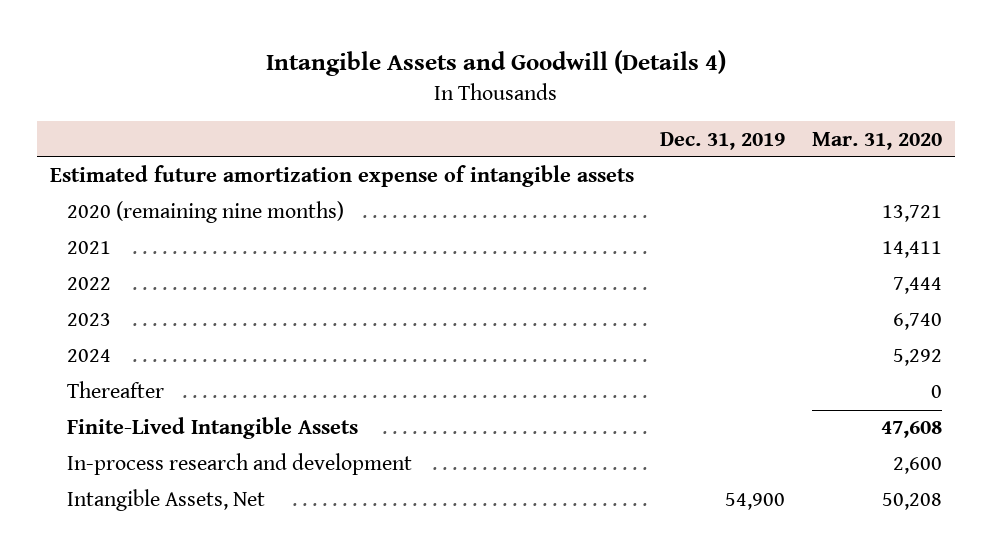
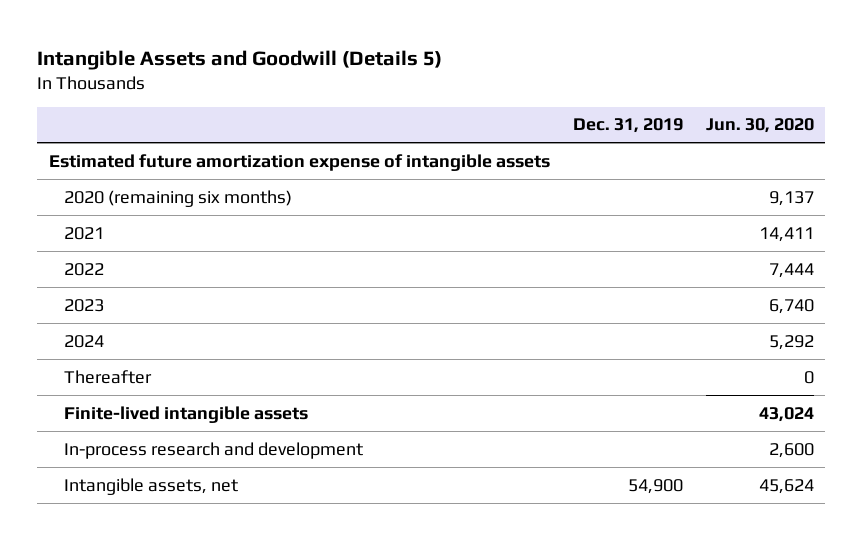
[265,50,726,77] Intangible Assets and Goodwill (Details 4) -> [37,49,443,70] Intangible Assets and Goodwill (Details 5)
[812,131,943,150] Mar. 31, 2020 -> none
none -> [705,118,814,134] Jun. 30, 2020
[66,201,344,224] 2020 (remaining nine months) -> [64,189,293,207] 2020 (remaining six months)
[66,417,358,440] Finite-Lived Intangible Assets -> [64,405,309,423] Finite-lived intangible assets
[66,489,265,512] Intangible Assets, Net -> [64,477,239,495] Intangible assets, net

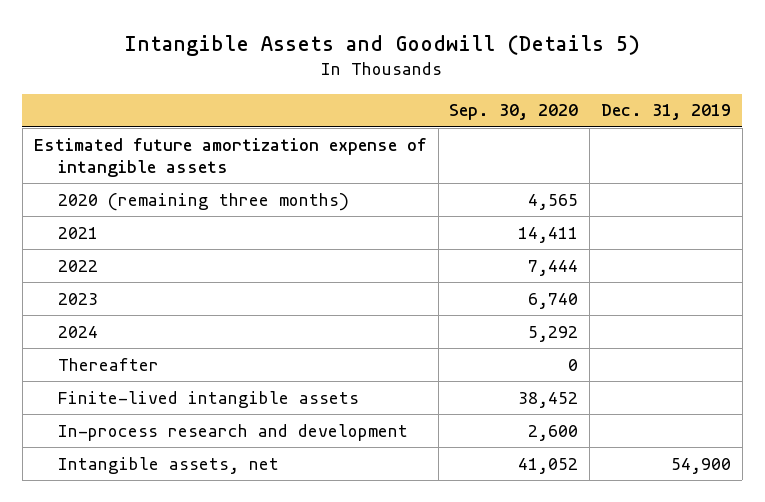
[705,118,814,134] Jun. 30, 2020 -> none
none -> [449,104,579,121] Sep. 30, 2020
[64,189,293,207] 2020 (remaining six months) -> [58,192,350,211] 2020 (remaining three months)

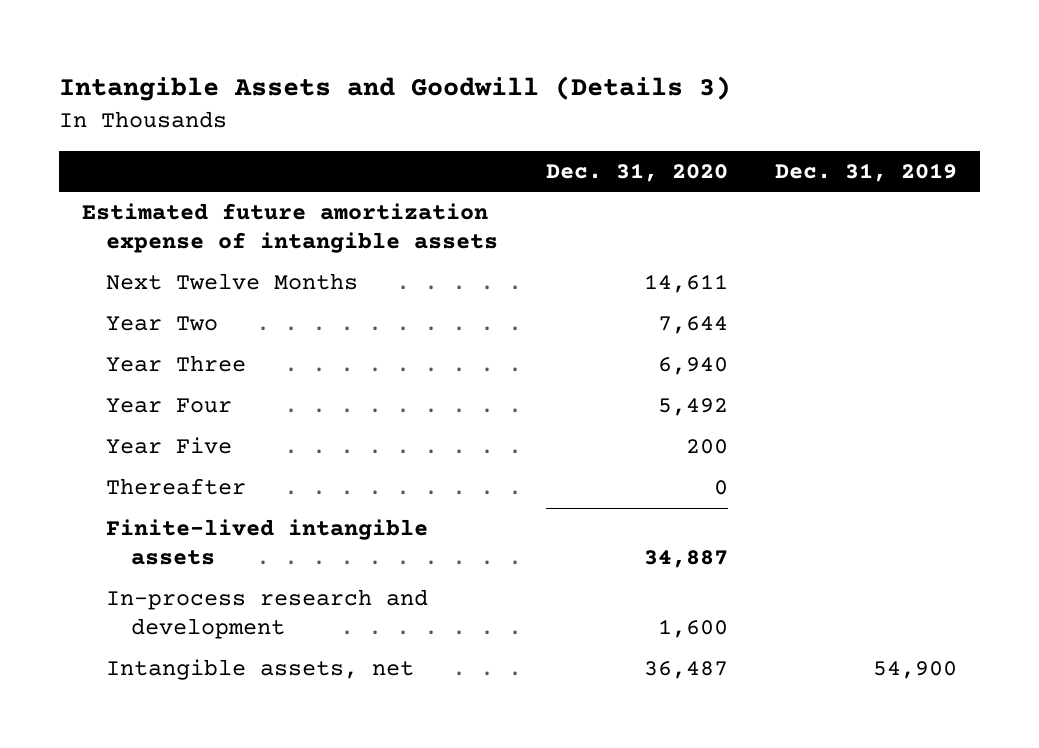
[124,34,641,56] Intangible Assets and Goodwill (Details 5) -> [58,76,731,102] Intangible Assets and Goodwill (Details 3)
[449,104,579,121] Sep. 30, 2020 -> none
none -> [545,162,728,182] Dec. 31, 2020
[58,192,350,211] 2020 (remaining three months) -> none
[58,226,99,239] 2021 -> [106,273,359,291] Next Twelve Months
[58,259,99,272] 2022 -> [106,316,219,332] Year Two
[58,292,99,305] 2023 -> [106,355,247,373] Year Three
[58,325,99,338] 2024 -> [106,398,233,414] Year Four
none -> [106,437,233,455] Year Five

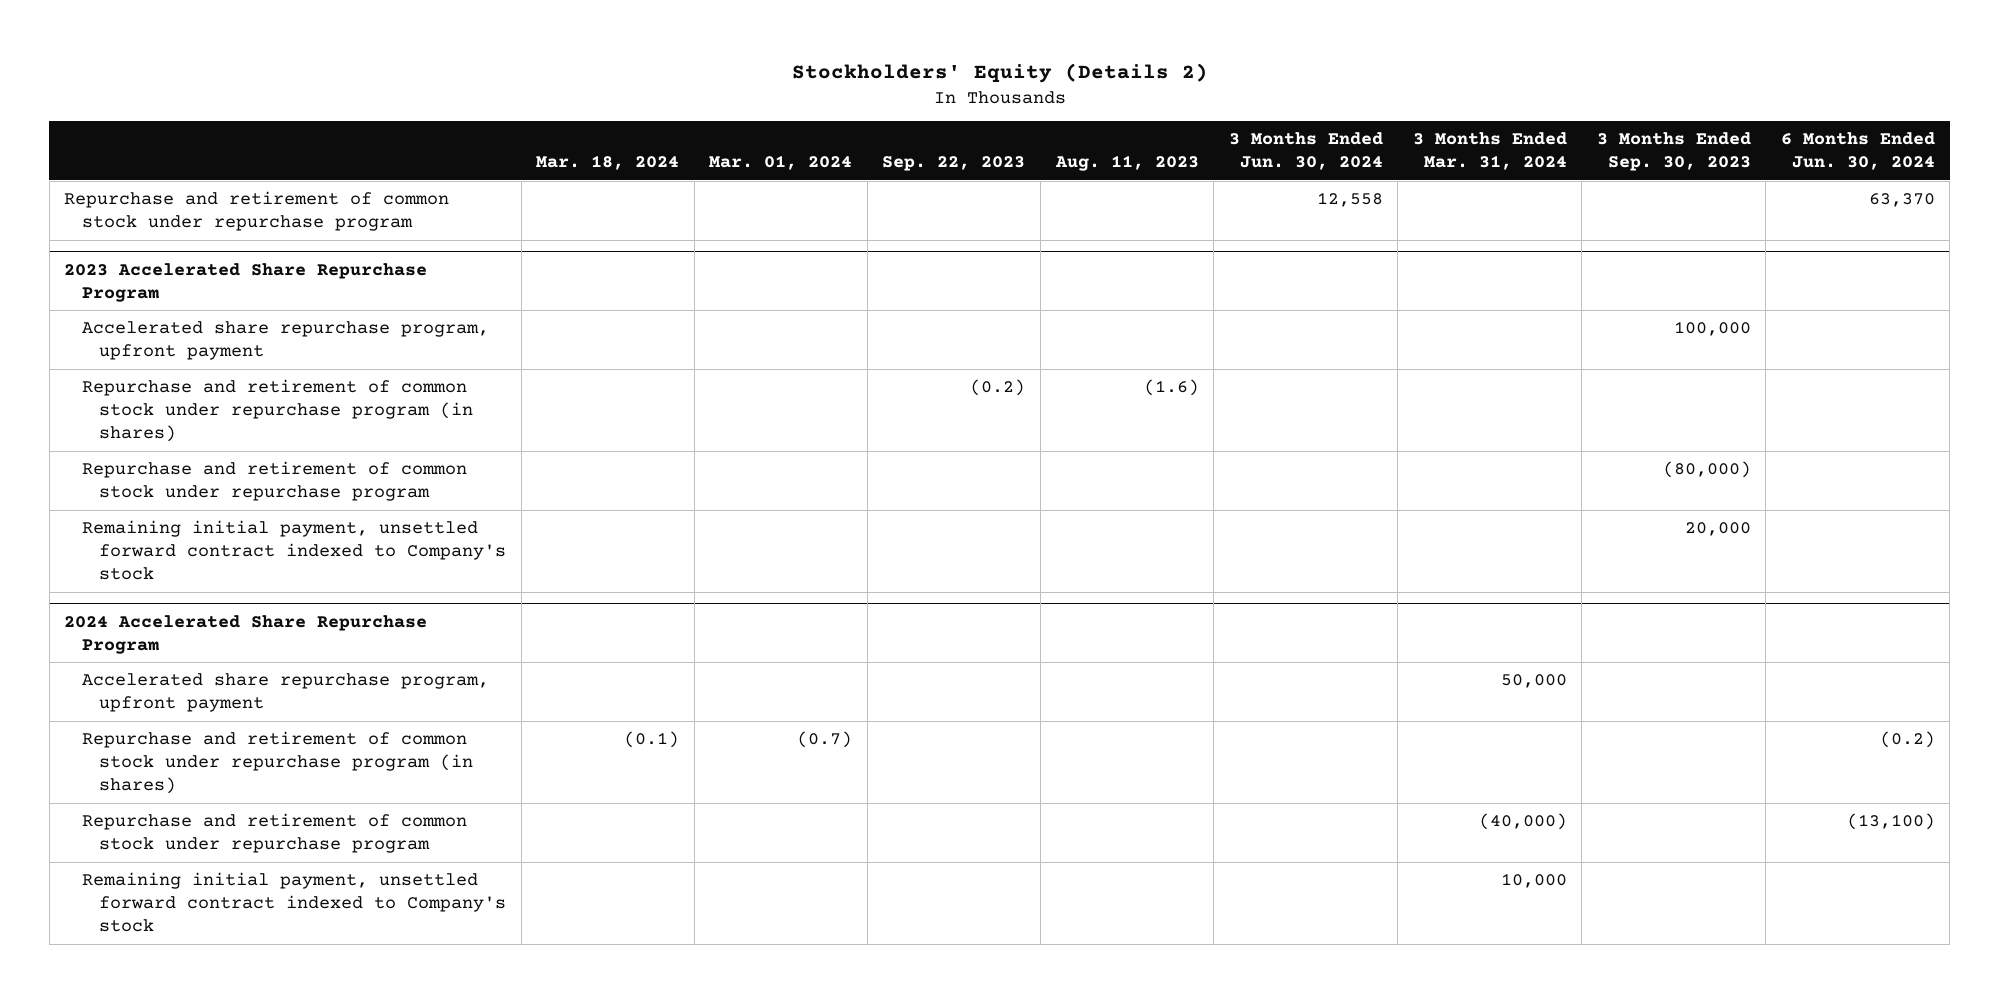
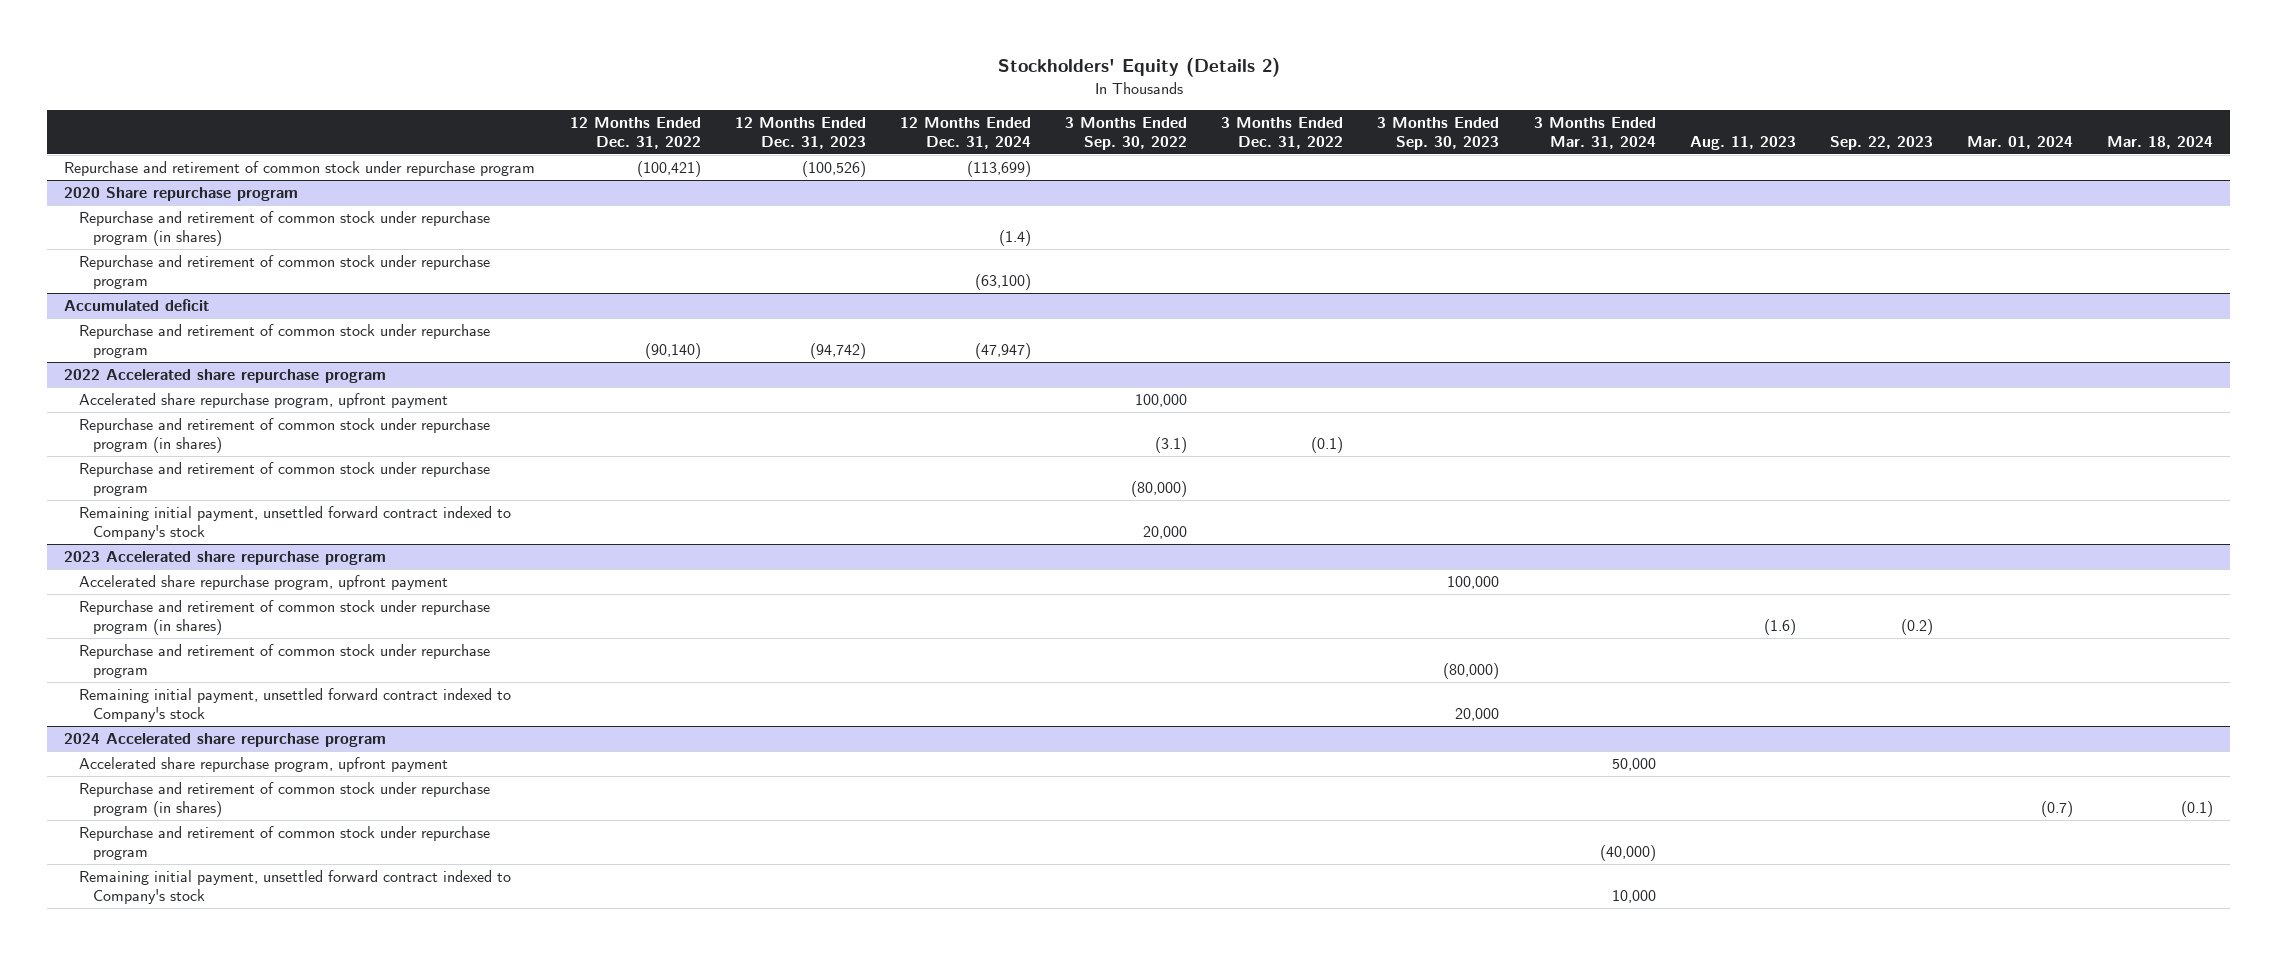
[1228,132,1383,171] 3 Months Ended Jun. 30, 2024 -> none
[1780,132,1935,171] 6 Months Ended Jun. 30, 2024 -> none
none -> [569,117,701,150] 12 Months Ended Dec. 31, 2022
none -> [734,117,866,150] 12 Months Ended Dec. 31, 2023
none -> [899,117,1031,150] 12 Months Ended Dec. 31, 2024
none -> [1065,117,1188,151] 3 Months Ended Sep. 30, 2022
none -> [1221,117,1344,150] 3 Months Ended Dec. 31, 2022
none -> [64,186,299,201] 2020 Share repurchase program
none -> [78,210,490,246] Repurchase and retirement of common stock under repurchase program (in shares)
none -> [78,254,490,289] Repurchase and retirement of common stock under repurchase program
none -> [64,298,210,311] Accumulated deficit
none -> [78,323,490,358] Repurchase and retirement of common stock under repurchase program
none -> [64,368,387,383] 2022 Accelerated share repurchase program
none -> [78,392,448,408] Accelerated share repurchase program, upfront payment
none -> [78,417,490,453] Repurchase and retirement of common stock under repurchase program (in shares)
none -> [78,461,490,496] Repurchase and retirement of common stock under repurchase program
none -> [78,505,511,540] Remaining initial payment, unsettled forward contract indexed to Company's stock
[64,262,428,302] 2023 Accelerated Share Repurchase Program -> [64,550,387,565] 2023 Accelerated share repurchase program
[64,614,428,654] 2024 Accelerated Share Repurchase Program -> [64,732,387,747] 2024 Accelerated share repurchase program

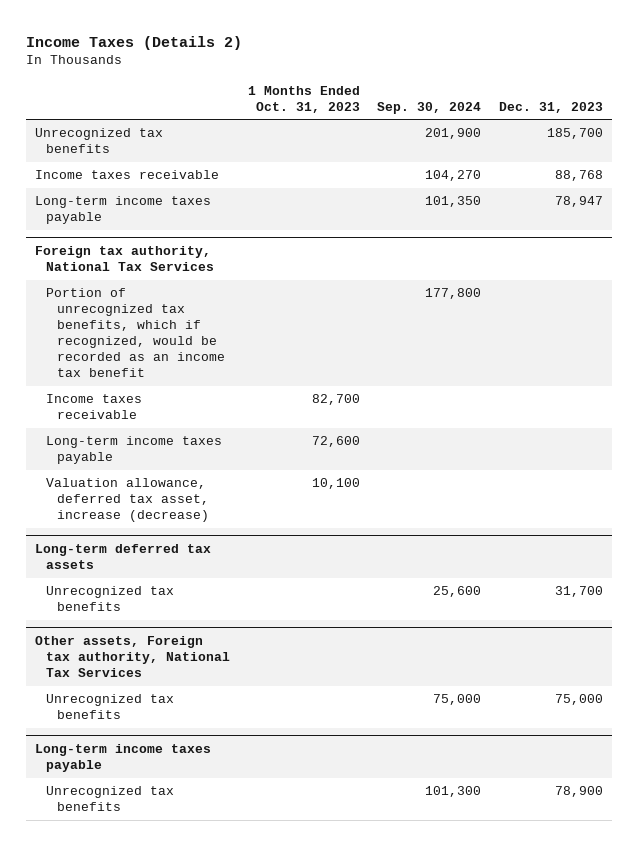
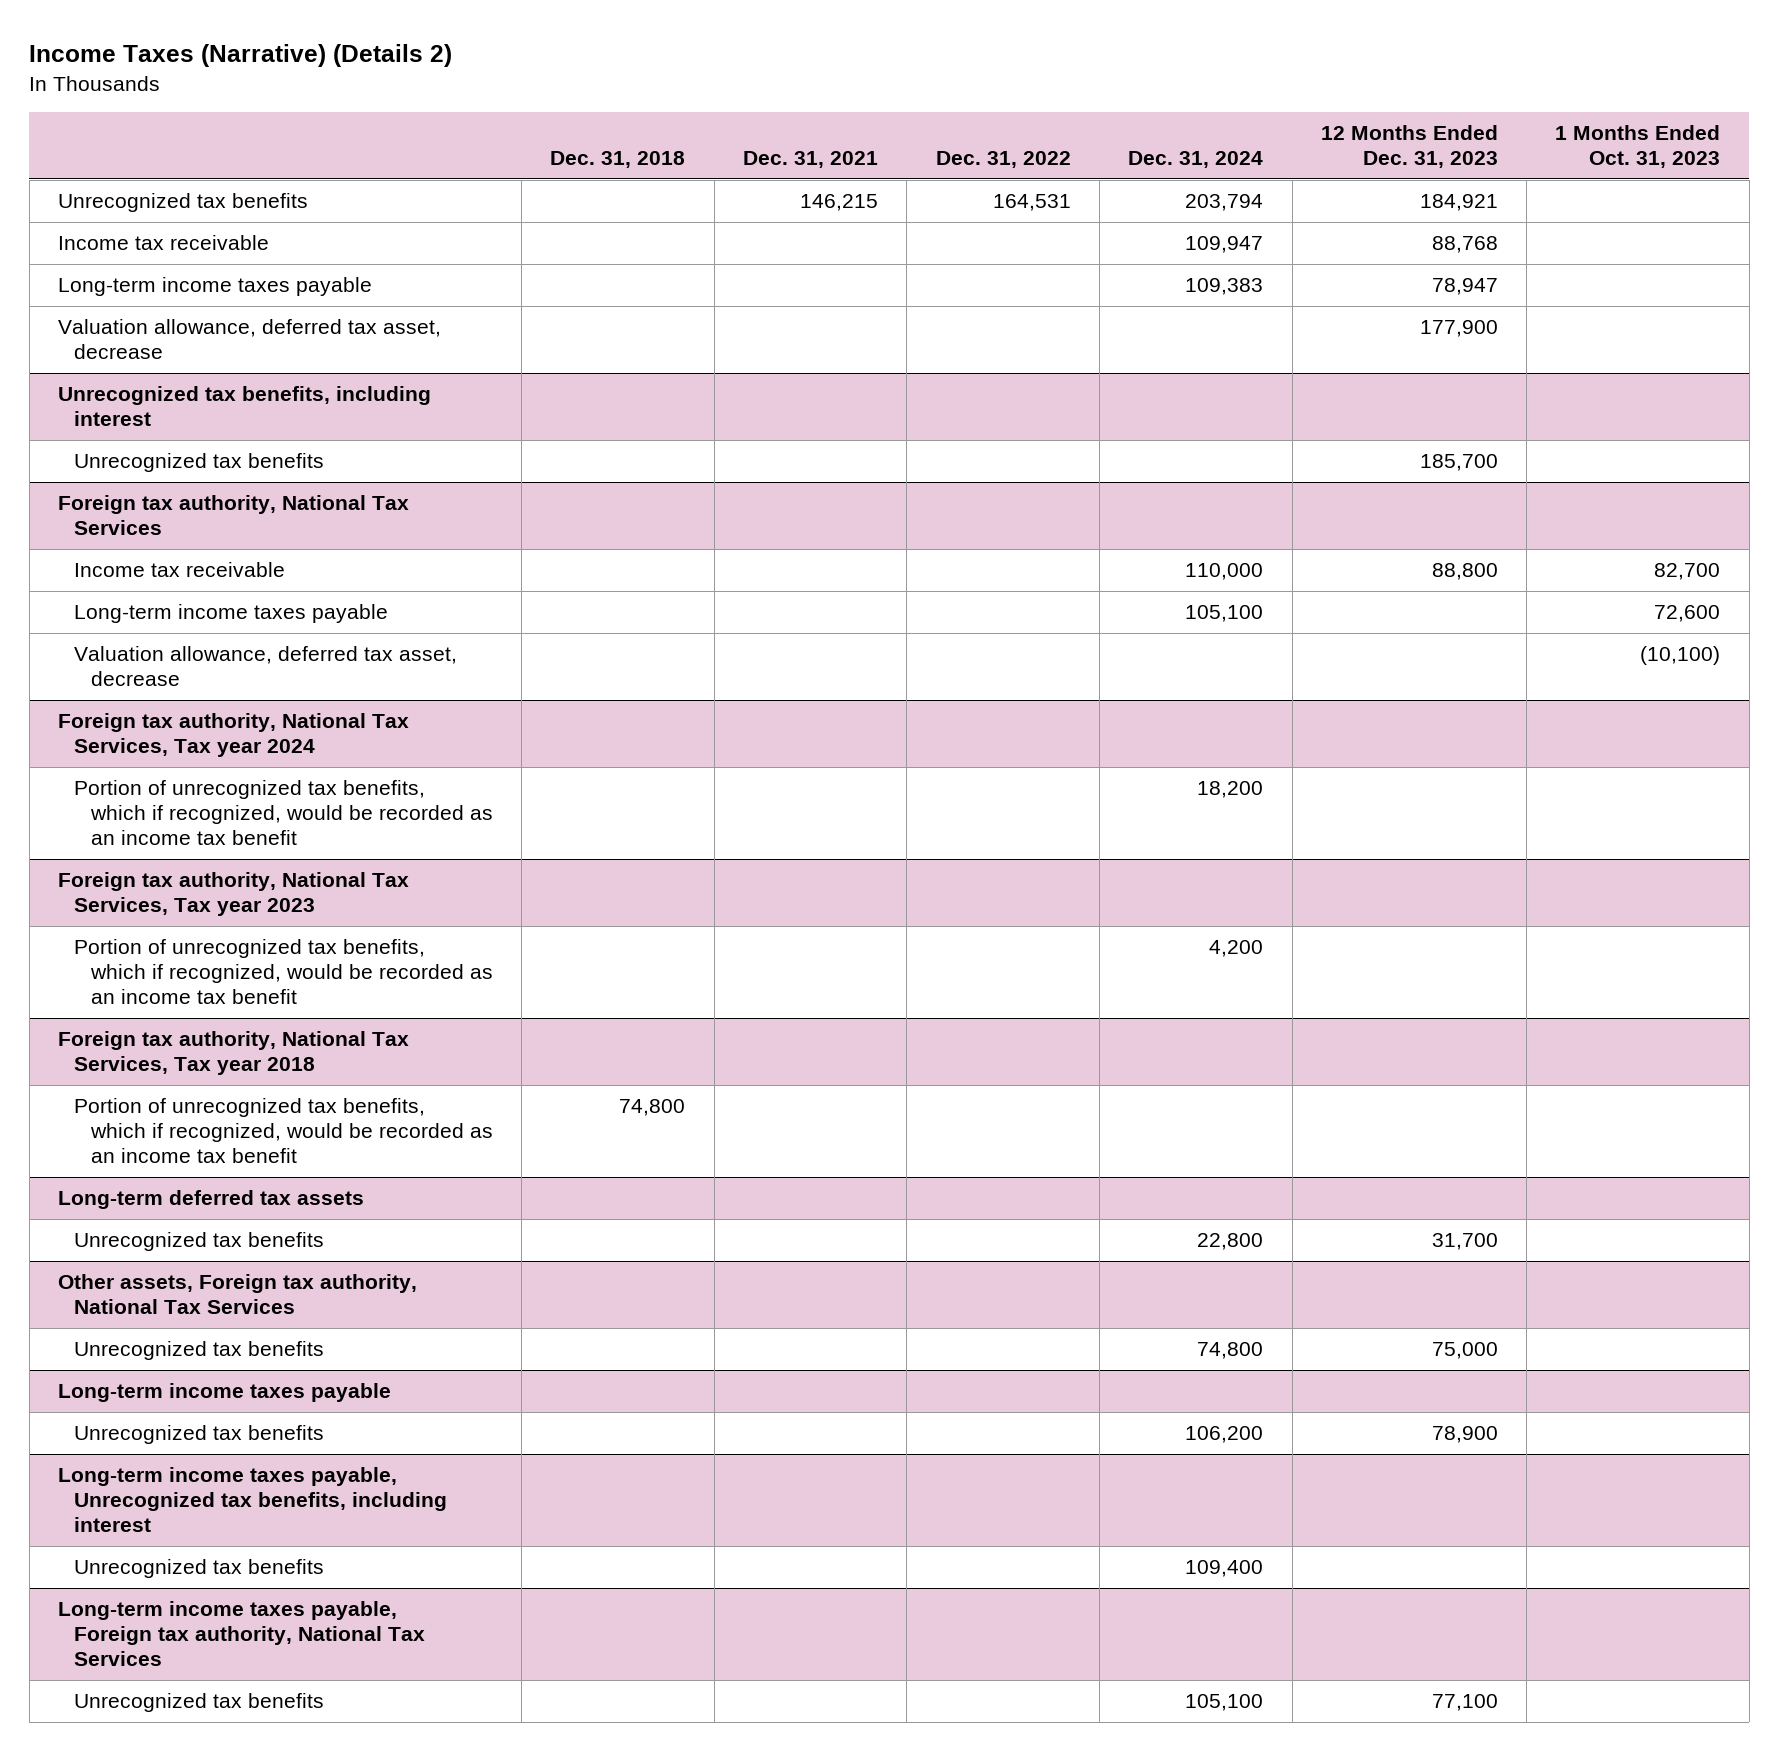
[26,35,243,50] Income Taxes (Details 2) -> [29,44,453,68] Income Taxes (Narrative) (Details 2)
[377,101,482,114] Sep. 30, 2024 -> none
[498,101,603,113] Dec. 31, 2023 -> none
none -> [550,151,686,169] Dec. 31, 2018
none -> [743,151,879,169] Dec. 31, 2021
none -> [935,151,1071,169] Dec. 31, 2022
none -> [1128,151,1264,169] Dec. 31, 2024
none -> [1320,125,1498,169] 12 Months Ended Dec. 31, 2023
[35,170,220,180] Income taxes receivable -> [58,235,270,251] Income tax receivable
none -> [58,319,442,360] Valuation allowance, deferred tax asset, decrease
none -> [58,386,432,427] Unrecognized tax benefits, including interest
none -> [74,453,325,473] Unrecognized tax benefits
[46,288,226,377] Portion of unrecognized tax benefits, which if recognized, would be recorded as an income tax benefit -> none
[46,394,143,420] Income taxes receivable -> [74,562,286,578] Income tax receivable
[46,478,210,523] Valuation allowance, deferred tax asset, increase (decrease) -> [74,646,458,687] Valuation allowance, deferred tax asset, decrease
[311,478,360,490] 10,100 -> [1640,646,1721,666] (10,100)
none -> [58,713,410,758] Foreign tax authority, National Tax Services, Tax year 2024
none -> [74,780,493,846] Portion of unrecognized tax benefits, which if recognized, would be recorded as an income tax benefit
none -> [58,872,410,917] Foreign tax authority, National Tax Services, Tax year 2023
none -> [74,939,493,1005] Portion of unrecognized tax benefits, which if recognized, would be recorded as an income tax benefit
none -> [58,1031,410,1076] Foreign tax authority, National Tax Services, Tax year 2018
none -> [74,1098,493,1164] Portion of unrecognized tax benefits, which if recognized, would be recorded as an income tax benefit
none -> [58,1467,448,1533] Long-term income taxes payable, Unrecognized tax benefits, including interest
none -> [74,1559,325,1579] Unrecognized tax benefits
none -> [58,1601,426,1667] Long-term income taxes payable, Foreign tax authority, National Tax Services
none -> [74,1693,325,1713] Unrecognized tax benefits

